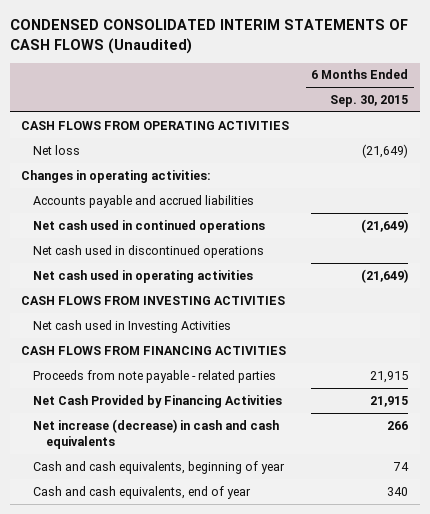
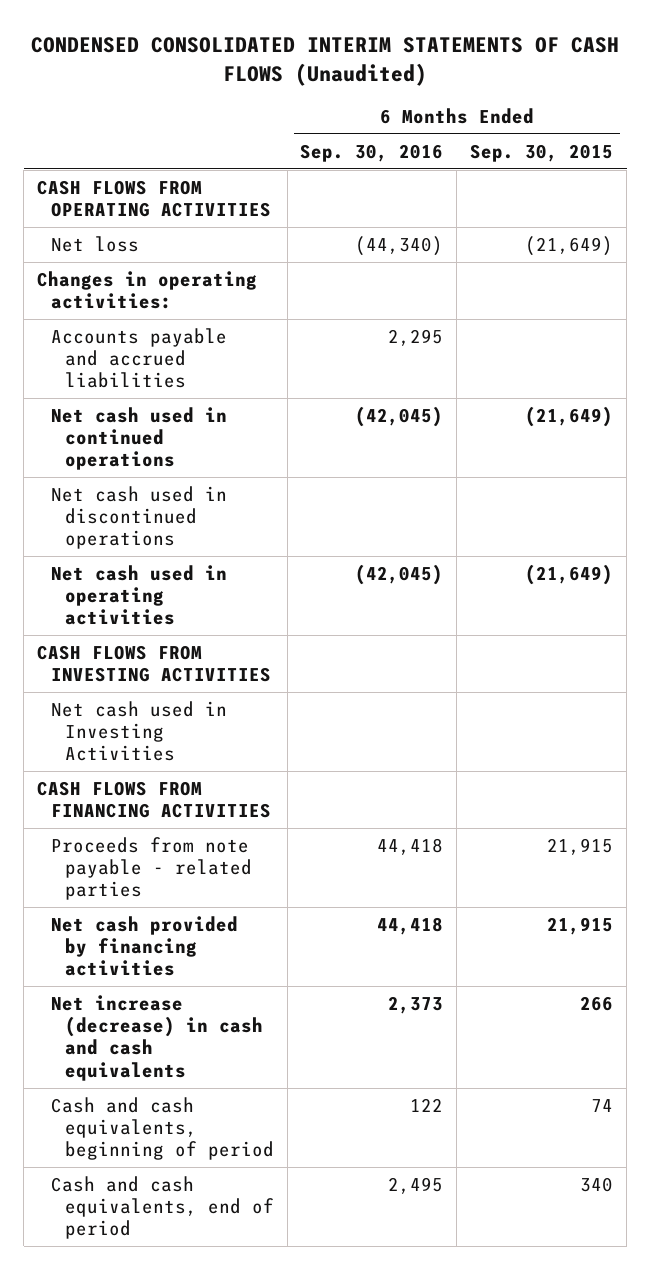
none -> [300,143,444,162] Sep. 30, 2016
[33,394,283,408] Net Cash Provided by Financing Activities -> [50,915,238,977] Net cash provided by financing activities
[33,460,286,474] Cash and cash equivalents, beginning of year -> [50,1096,274,1161] Cash and cash equivalents, beginning of period
[33,485,252,499] Cash and cash equivalents, end of year -> [50,1175,274,1240] Cash and cash equivalents, end of period

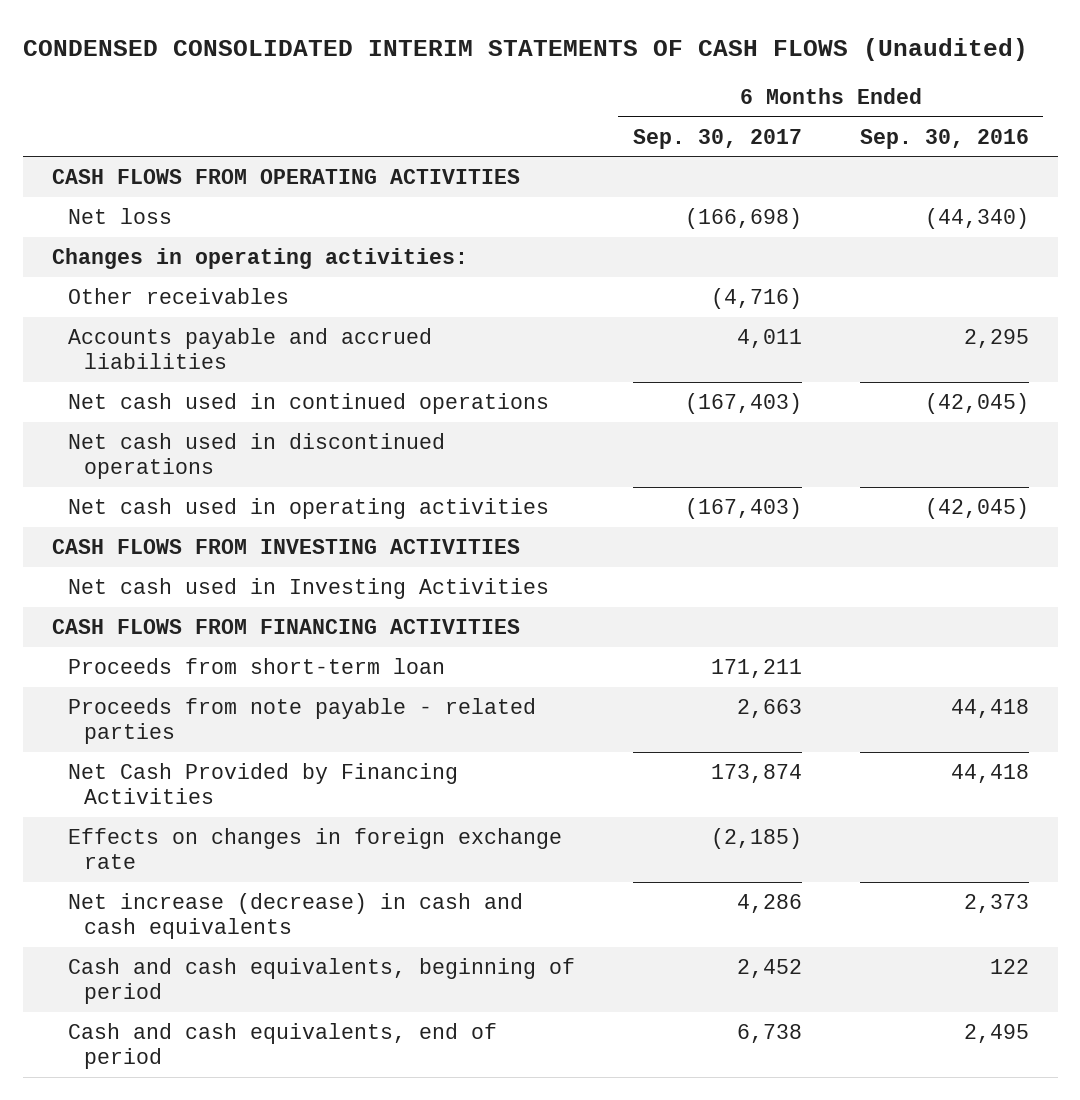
[470,143,614,162] Sep. 30, 2015 -> none
none -> [632,128,802,149] Sep. 30, 2017
none -> [67,287,289,304] Other receivables
none -> [67,657,445,674] Proceeds from short-term loan
[50,915,238,977] Net cash provided by financing activities -> [67,762,458,805] Net Cash Provided by Financing Activities
none -> [67,827,562,870] Effects on changes in foreign exchange rate

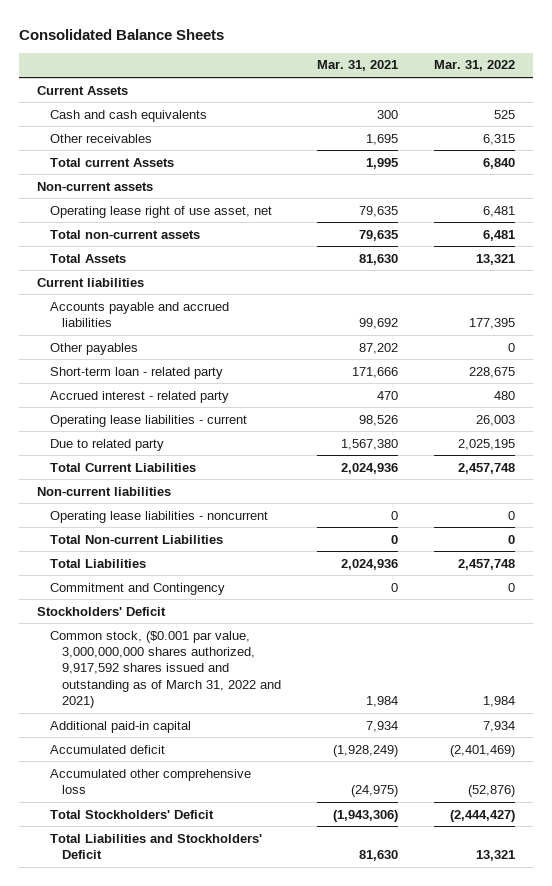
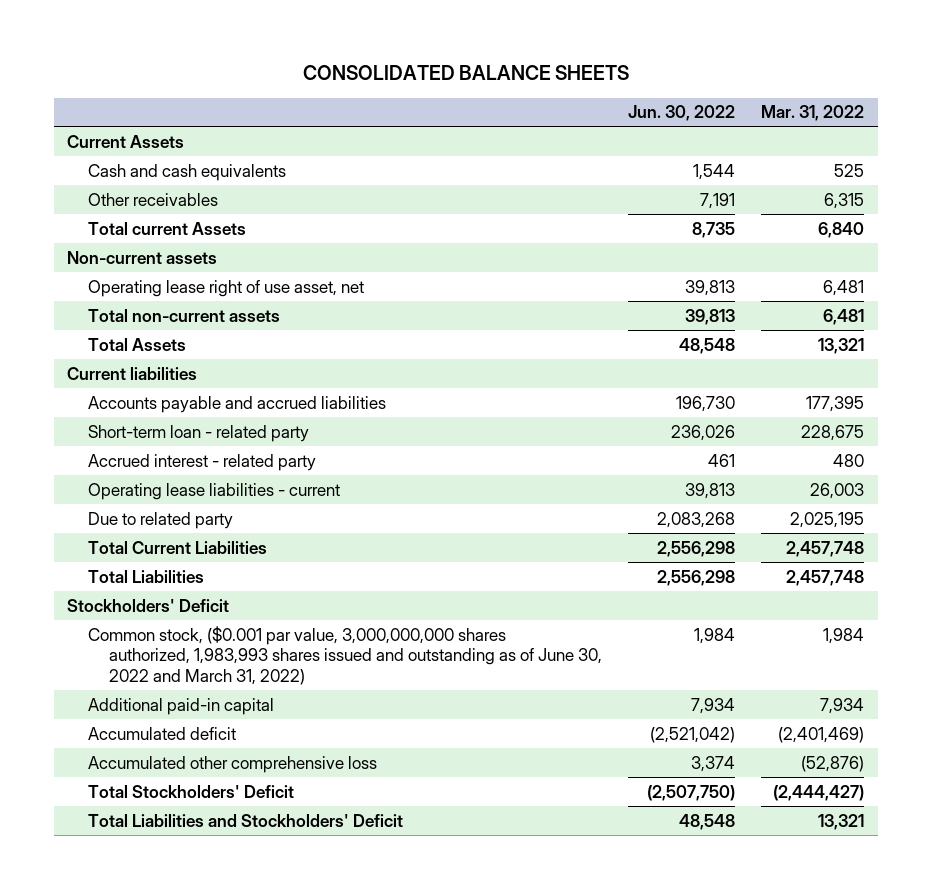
[19,28,225,40] Consolidated Balance Sheets -> [302,65,629,81] CONSOLIDATED BALANCE SHEETS
[316,60,398,72] Mar. 31, 2021 -> none
none -> [628,105,736,122] Jun. 30, 2022
[49,342,138,355] Other payables -> none
[37,486,172,496] Non-current liabilities -> none
[49,510,268,523] Operating lease liabilities - noncurrent -> none
[49,534,223,544] Total Non-current Liabilities -> none
[49,582,225,595] Commitment and Contingency -> none
[49,630,282,709] Common stock, ($0.001 par value, 3,000,000,000 shares authorized, 9,917,592 shares issued and outstanding as of March 31, 2022 and 2021) -> [87,625,602,686] Common stock, ($0.001 par value, 3,000,000,000 shares authorized, 1,983,993 shares issued and outstanding as of June 30, 2022 and March 31, 2022)

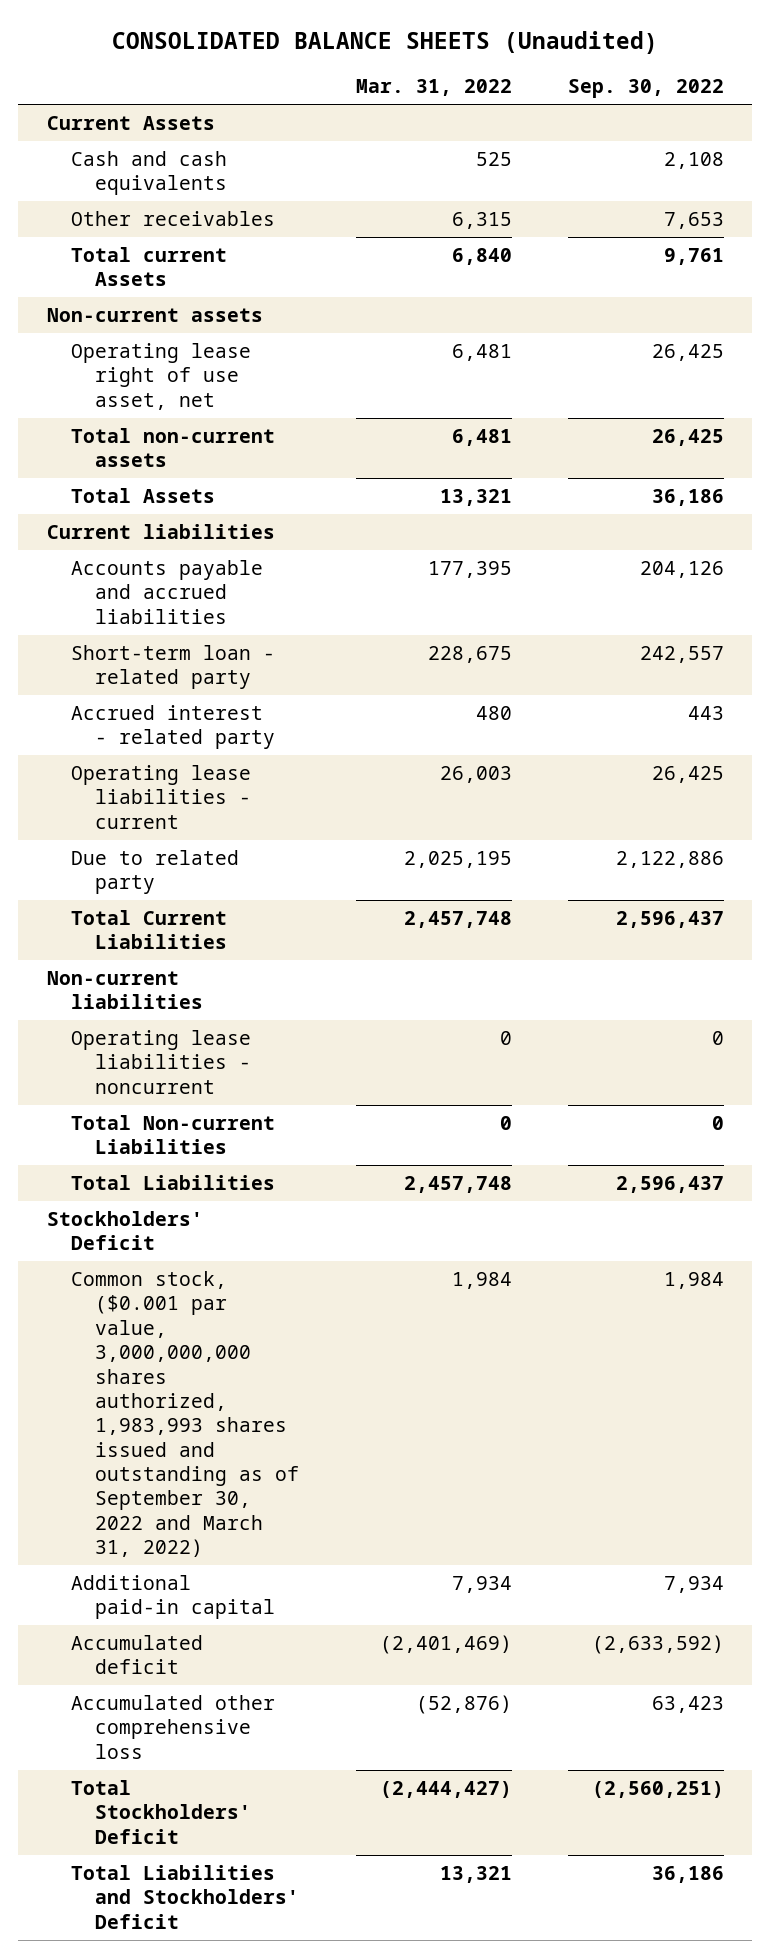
[302,65,629,81] CONSOLIDATED BALANCE SHEETS -> [112,30,659,54] CONSOLIDATED BALANCE SHEETS (Unaudited)
[628,105,736,122] Jun. 30, 2022 -> none
none -> [567,79,724,99] Sep. 30, 2022
none -> [46,971,203,1010] Non-current liabilities
none -> [70,1030,252,1094] Operating lease liabilities - noncurrent
none -> [70,1115,275,1155] Total Non-current Liabilities
[87,625,602,686] Common stock, ($0.001 par value, 3,000,000,000 shares authorized, 1,983,993 shares issued and outstanding as of June 30, 2022 and March 31, 2022) -> [70,1271,300,1558] Common stock, ($0.001 par value, 3,000,000,000 shares authorized, 1,983,993 shares issued and outstanding as of September 30, 2022 and March 31, 2022)

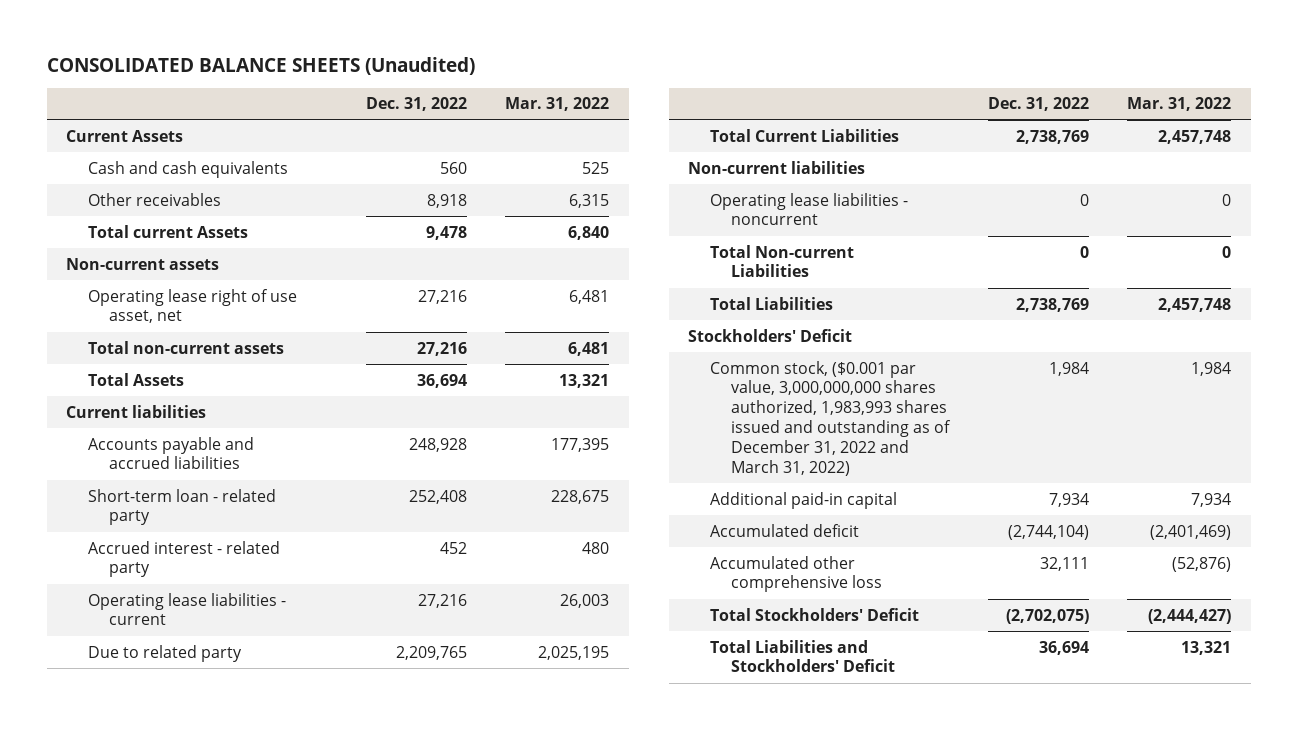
[567,79,724,99] Sep. 30, 2022 -> none
none -> [365,97,467,112] Dec. 31, 2022
[70,1271,300,1558] Common stock, ($0.001 par value, 3,000,000,000 shares authorized, 1,983,993 shares issued and outstanding as of September 30, 2022 and March 31, 2022) -> [709,360,952,476] Common stock, ($0.001 par value, 3,000,000,000 shares authorized, 1,983,993 shares issued and outstanding as of December 31, 2022 and March 31, 2022)

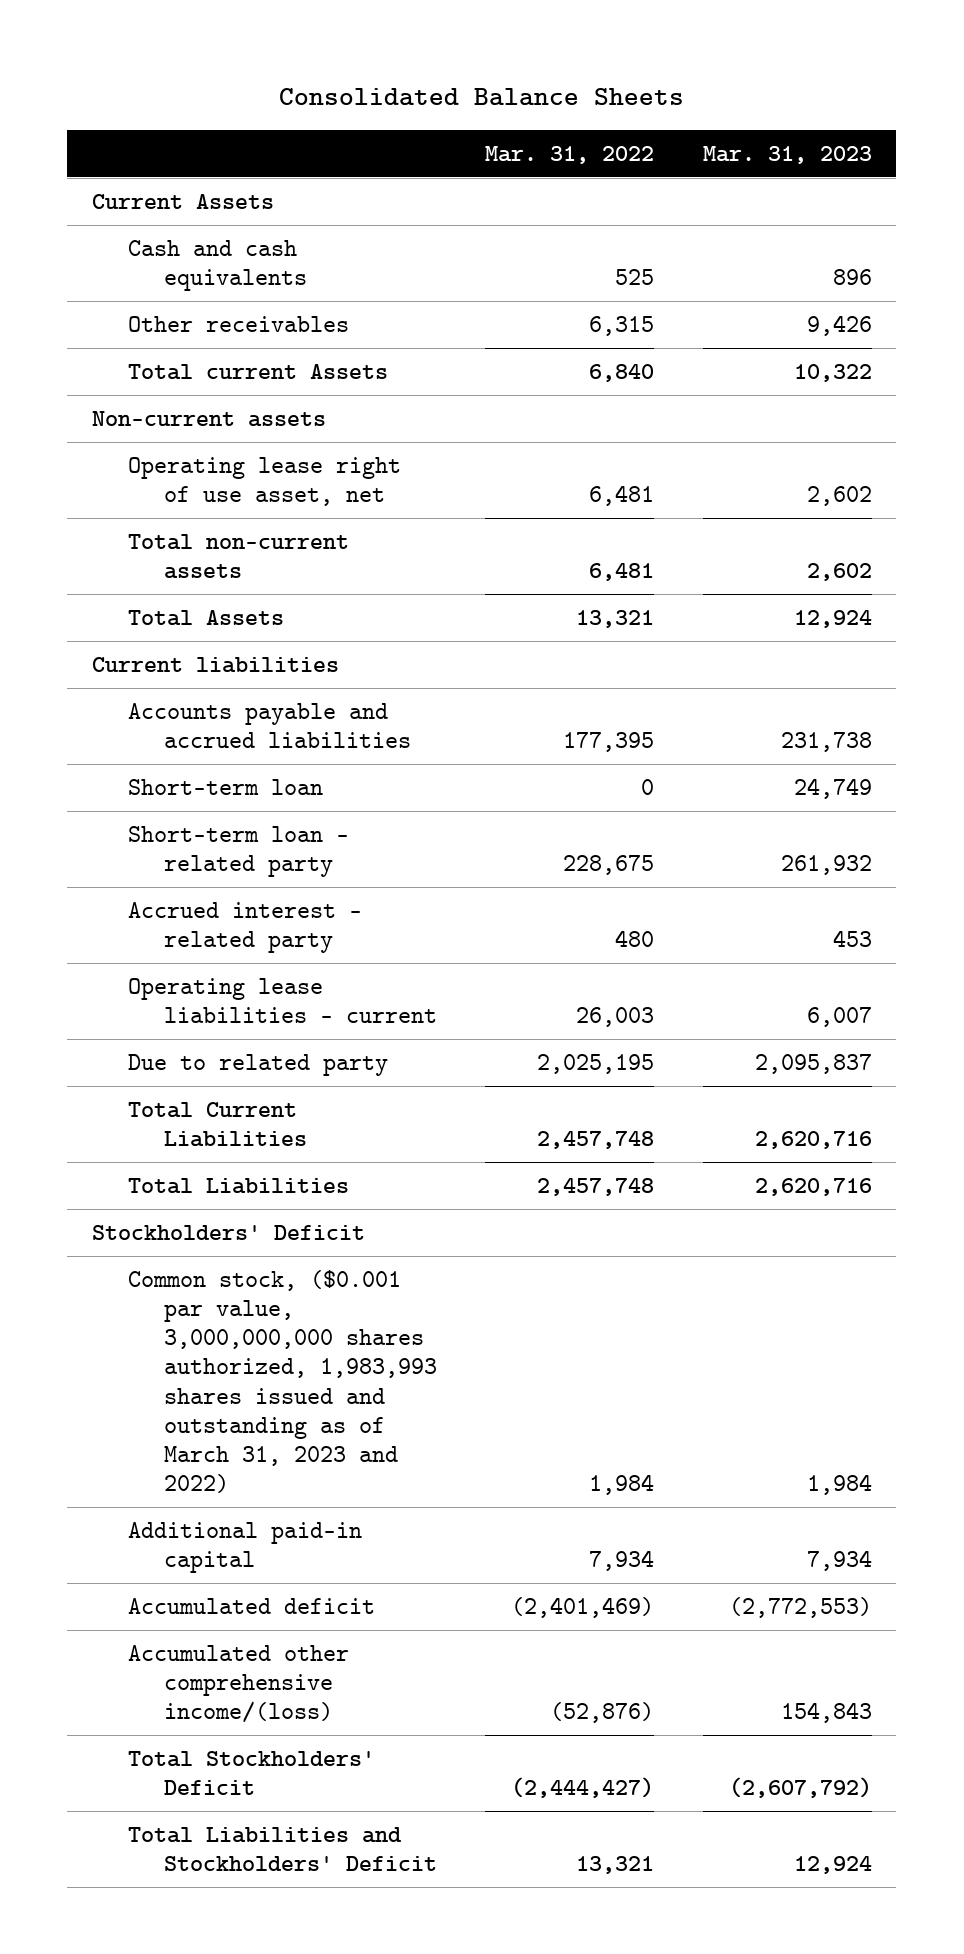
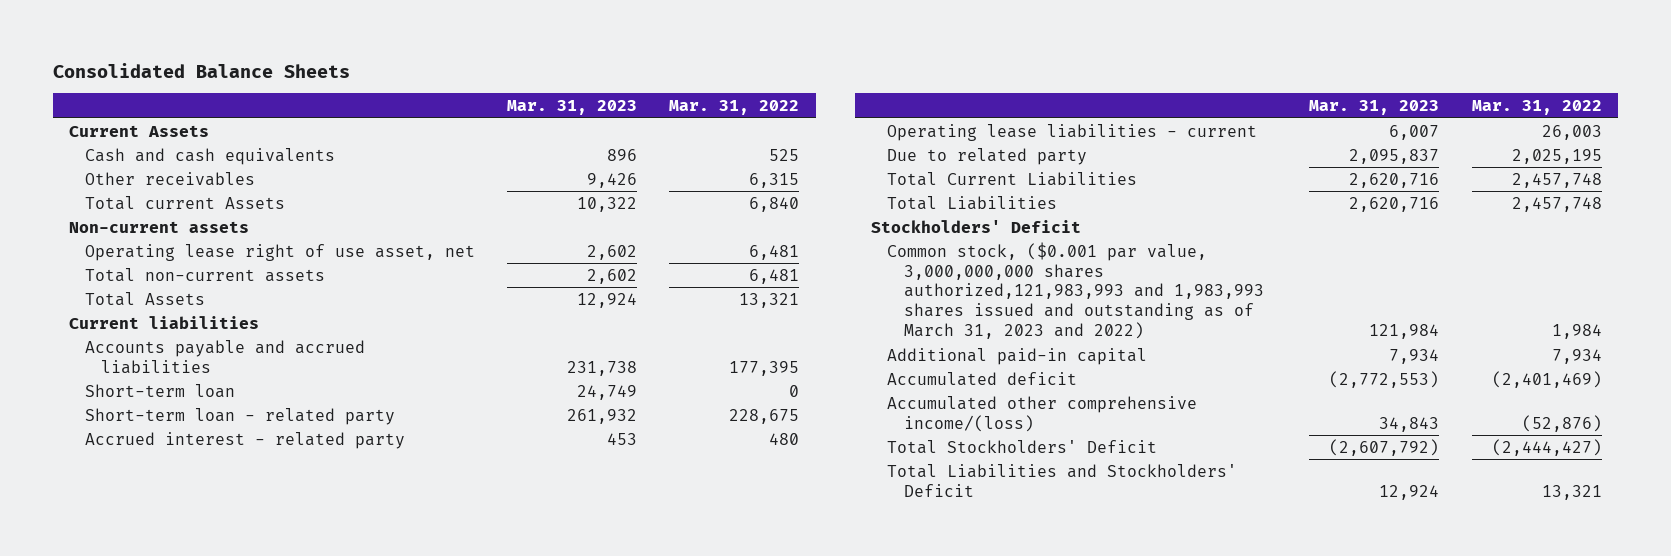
[127,1269,437,1493] Common stock, ($0.001 par value, 3,000,000,000 shares authorized, 1,983,993 shares issued and outstanding as of March 31, 2023 and 2022) -> [887,241,1264,340] Common stock, ($0.001 par value, 3,000,000,000 shares authorized,121,983,993 and 1,983,993 shares issued and outstanding as of March 31, 2023 and 2022)
[806,1473,872,1495] 1,984 -> [1369,324,1440,340] 121,984
[780,1702,872,1724] 154,843 -> [1379,416,1440,432] 34,843

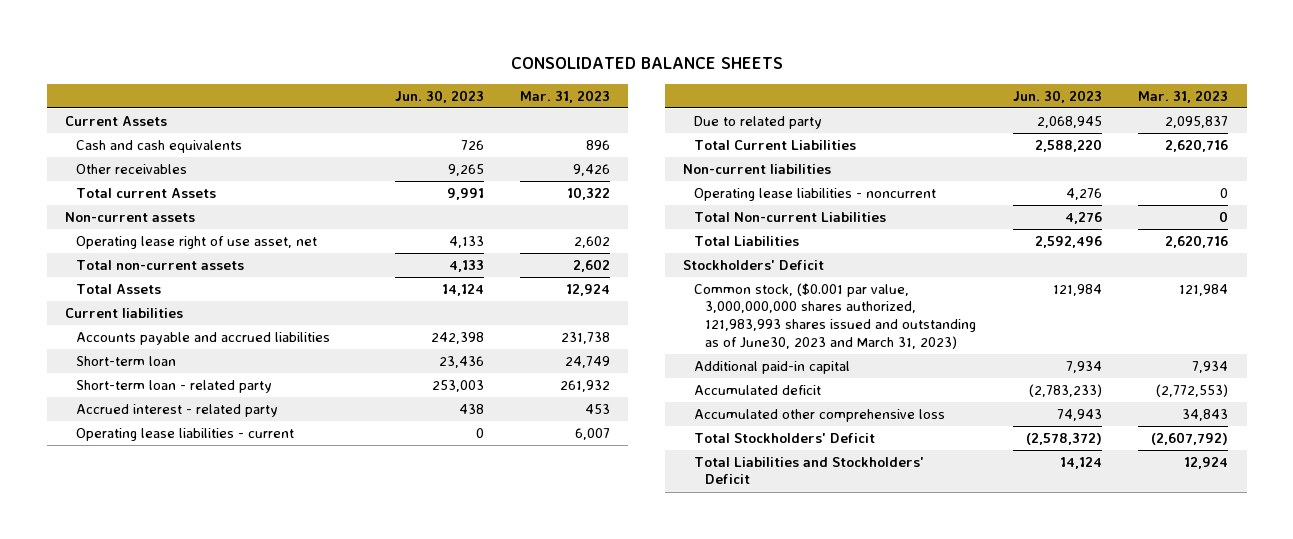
[53,62,351,78] Consolidated Balance Sheets -> [510,57,783,70] CONSOLIDATED BALANCE SHEETS
[669,100,800,116] Mar. 31, 2022 -> none
none -> [394,89,484,103] Jun. 30, 2023
none -> [683,163,832,174] Non-current liabilities
none -> [694,187,937,201] Operating lease liabilities - noncurrent
none -> [694,211,887,222] Total Non-current Liabilities
[887,241,1264,340] Common stock, ($0.001 par value, 3,000,000,000 shares authorized,121,983,993 and 1,983,993 shares issued and outstanding as of March 31, 2023 and 2022) -> [694,282,977,349] Common stock, ($0.001 par value, 3,000,000,000 shares authorized, 121,983,993 shares issued and outstanding as of June30, 2023 and March 31, 2023)
[887,395,1198,432] Accumulated other comprehensive income/(loss) -> [694,408,946,422] Accumulated other comprehensive loss

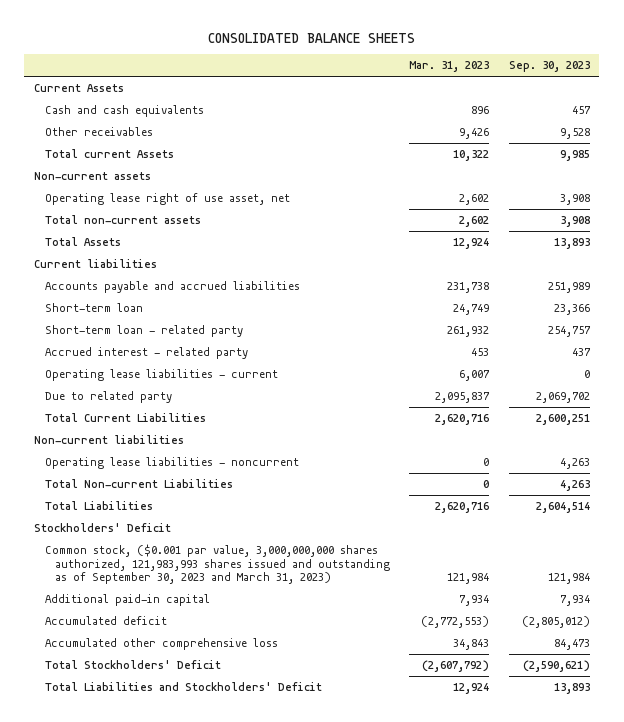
[394,89,484,103] Jun. 30, 2023 -> none
none -> [508,61,590,73] Sep. 30, 2023
[694,282,977,349] Common stock, ($0.001 par value, 3,000,000,000 shares authorized, 121,983,993 shares issued and outstanding as of June30, 2023 and March 31, 2023) -> [44,544,391,585] Common stock, ($0.001 par value, 3,000,000,000 shares authorized, 121,983,993 shares issued and outstanding as of September 30, 2023 and March 31, 2023)

